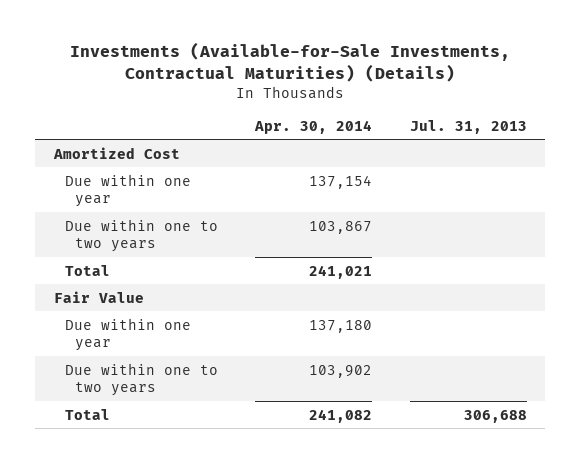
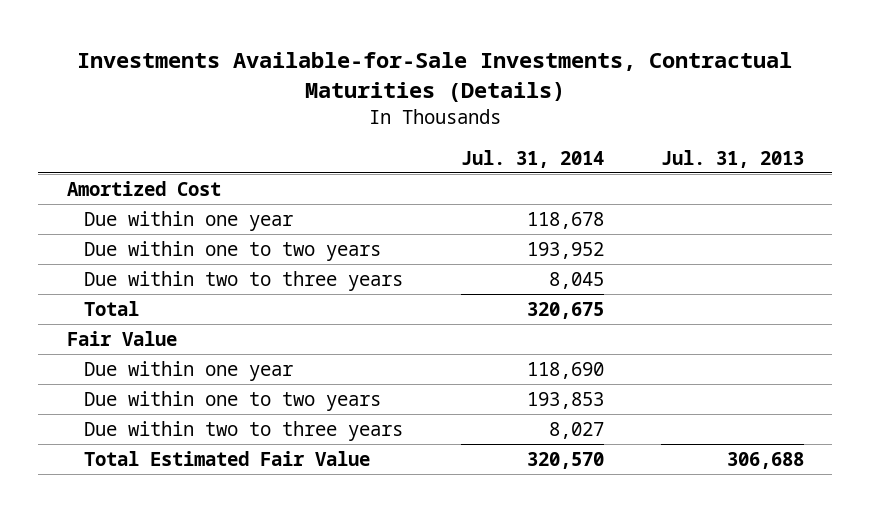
[70,42,511,83] Investments (Available-for-Sale Investments, Contractual Maturities) (Details) -> [77,52,793,102] Investments Available-for-Sale Investments, Contractual Maturities (Details)
[254,119,373,134] Apr. 30, 2014 -> none
none -> [460,149,604,168] Jul. 31, 2014
none -> [84,270,404,291] Due within two to three years
none -> [84,420,404,441] Due within two to three years
[64,408,110,420] Total -> [84,450,371,466] Total Estimated Fair Value

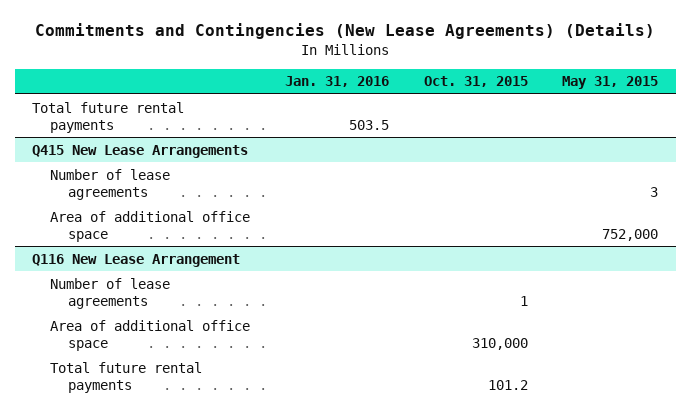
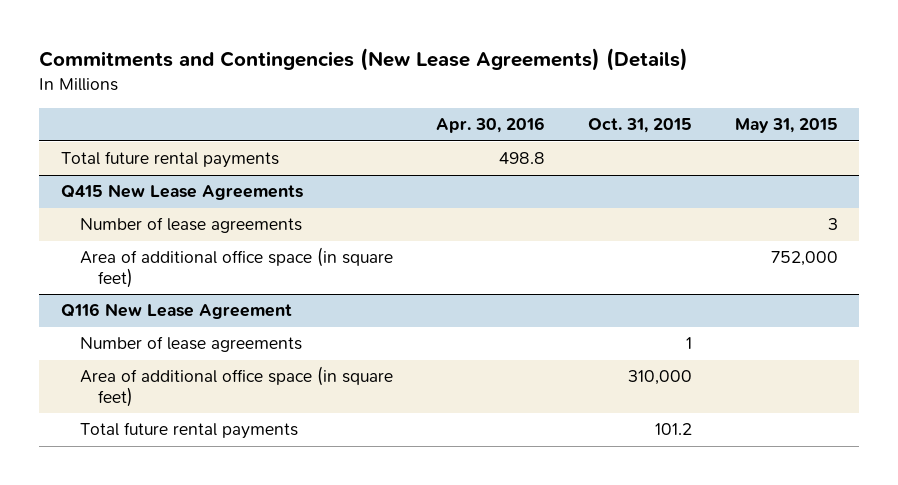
[284,76,389,88] Jan. 31, 2016 -> none
none -> [435,117,545,134] Apr. 30, 2016
[32,144,249,158] Q415 New Lease Arrangements -> [60,184,303,201] Q415 New Lease Agreements
[50,210,251,242] Area of additional office space -> [79,247,393,288] Area of additional office space (in square feet)
[32,253,241,267] Q116 New Lease Arrangement -> [60,303,292,320] Q116 New Lease Agreement
[50,319,251,351] Area of additional office space -> [79,366,393,407] Area of additional office space (in square feet)

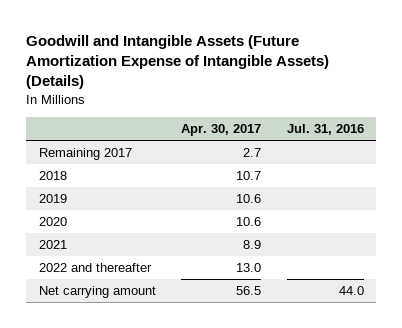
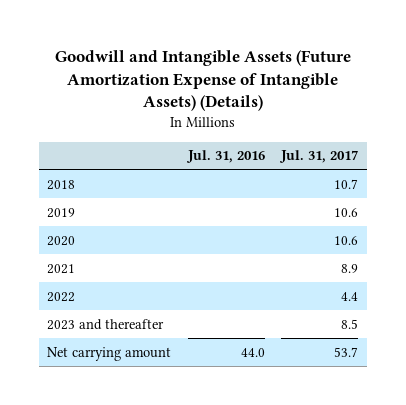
[181,123,262,136] Apr. 30, 2017 -> none
none -> [279,150,359,164] Jul. 31, 2017
[38,148,132,161] Remaining 2017 -> none
none -> [47,291,76,302] 2022
[38,263,152,273] 2022 and thereafter -> [47,318,165,330] 2023 and thereafter

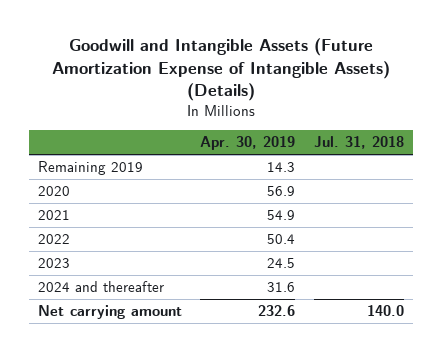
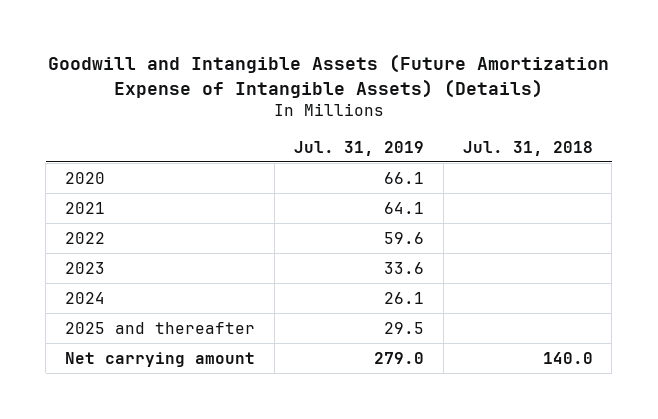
[200,136,296,151] Apr. 30, 2019 -> none
none -> [293,140,424,156] Jul. 31, 2019
[37,160,143,175] Remaining 2019 -> none
none -> [65,291,106,304] 2024
[37,280,164,292] 2024 and thereafter -> [65,321,256,334] 2025 and thereafter

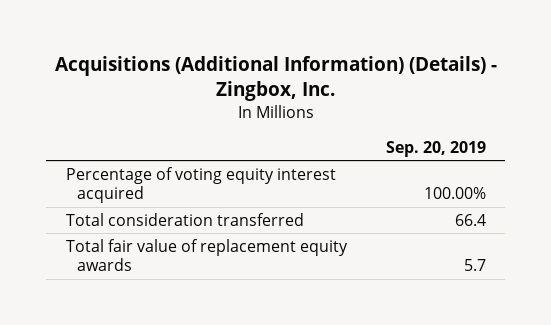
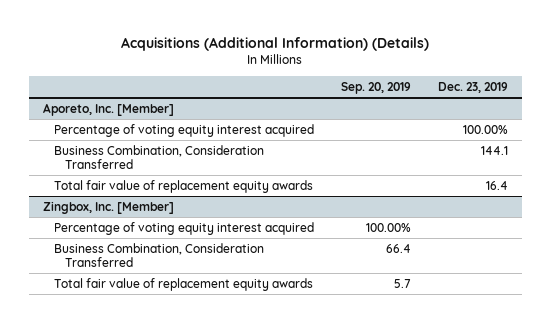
[54,56,497,102] Acquisitions (Additional Information) (Details) - Zingbox, Inc. -> [121,36,430,51] Acquisitions (Additional Information) (Details)
none -> [438,82,509,94] Dec. 23, 2019
none -> [42,102,174,116] Aporeto, Inc. [Member]
none -> [53,123,314,137] Percentage of voting equity interest acquired
none -> [53,144,264,169] Business Combination, Consideration Transferred
none -> [53,179,313,193] Total fair value of replacement equity awards
none -> [42,200,174,214] Zingbox, Inc. [Member]
[65,212,304,226] Total consideration transferred -> [53,242,264,267] Business Combination, Consideration Transferred

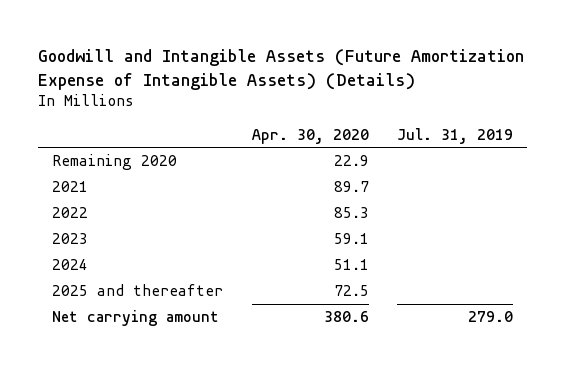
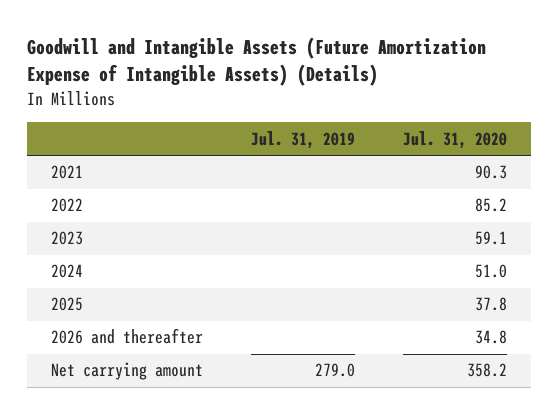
[251,128,369,144] Apr. 30, 2020 -> none
none -> [402,130,507,149] Jul. 31, 2020
[52,154,178,171] Remaining 2020 -> none
none -> [51,297,84,312] 2025
[52,284,224,297] 2025 and thereafter -> [51,328,204,345] 2026 and thereafter

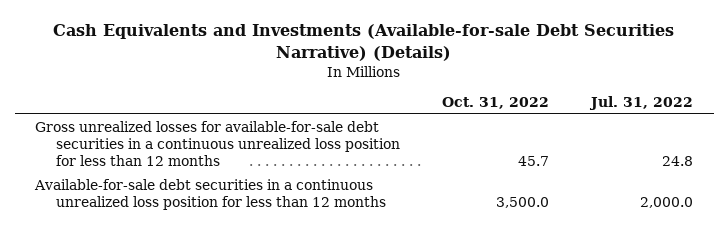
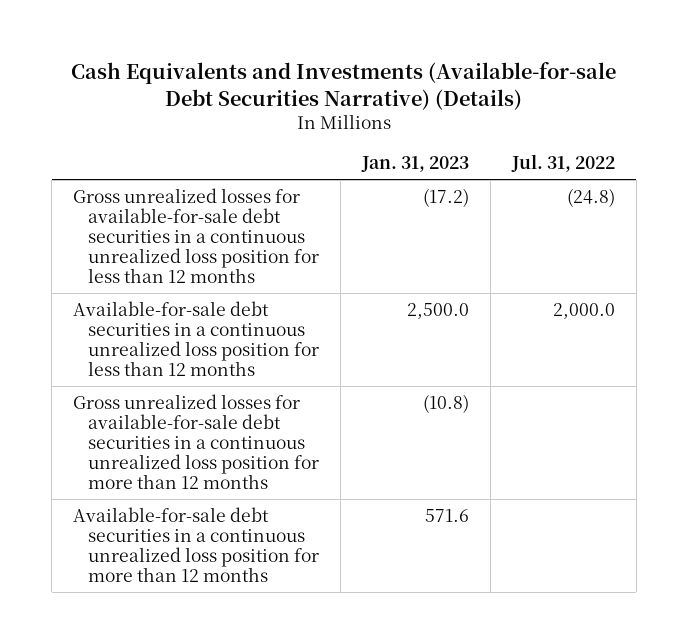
[441,97,549,110] Oct. 31, 2022 -> none
none -> [360,156,469,173] Jan. 31, 2023
[661,156,693,167] 24.8 -> [566,187,615,207] (24.8)
none -> [73,393,320,490] Gross unrealized losses for available-for-sale debt securities in a continuous unrealized loss position for more than 12 months
none -> [73,506,320,583] Available-for-sale debt securities in a continuous unrealized loss position for more than 12 months

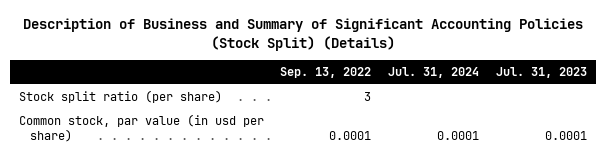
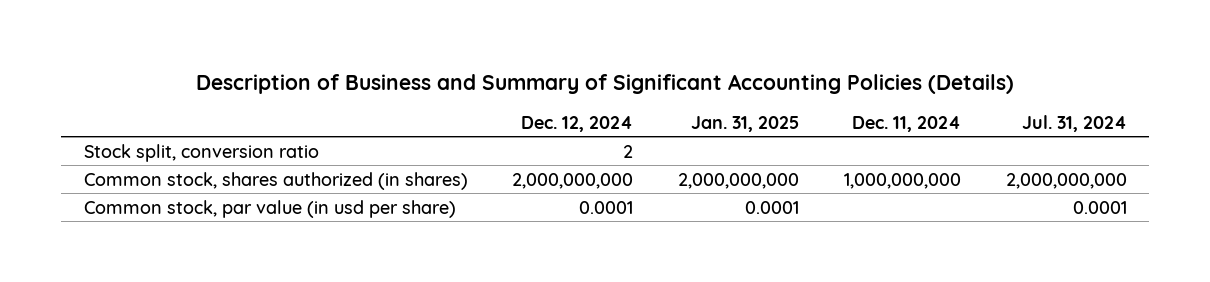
[22,17,583,51] Description of Business and Summary of Significant Accounting Policies (Stock Split) (Details) -> [196,73,1015,94] Description of Business and Summary of Significant Accounting Policies (Details)
[280,67,372,79] Sep. 13, 2022 -> none
[496,67,588,79] Jul. 31, 2023 -> none
none -> [521,115,634,132] Dec. 12, 2024
none -> [691,115,800,132] Jan. 31, 2025
none -> [851,115,961,132] Dec. 11, 2024
[18,90,222,104] Stock split ratio (per share) -> [83,143,319,162] Stock split, conversion ratio
none -> [83,171,468,190] Common stock, shares authorized (in shares)

